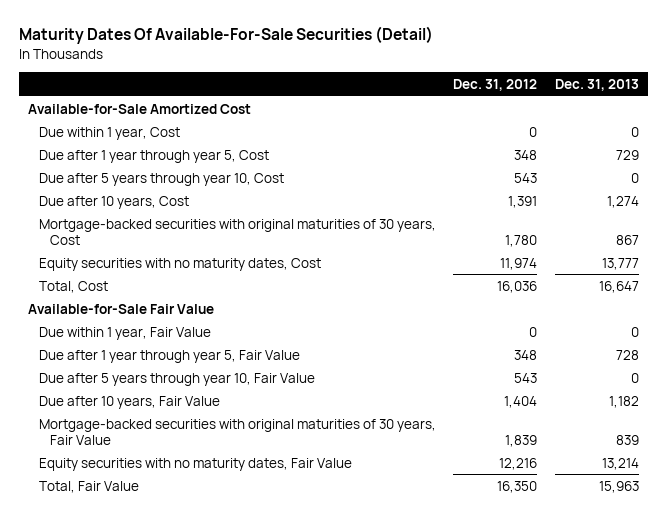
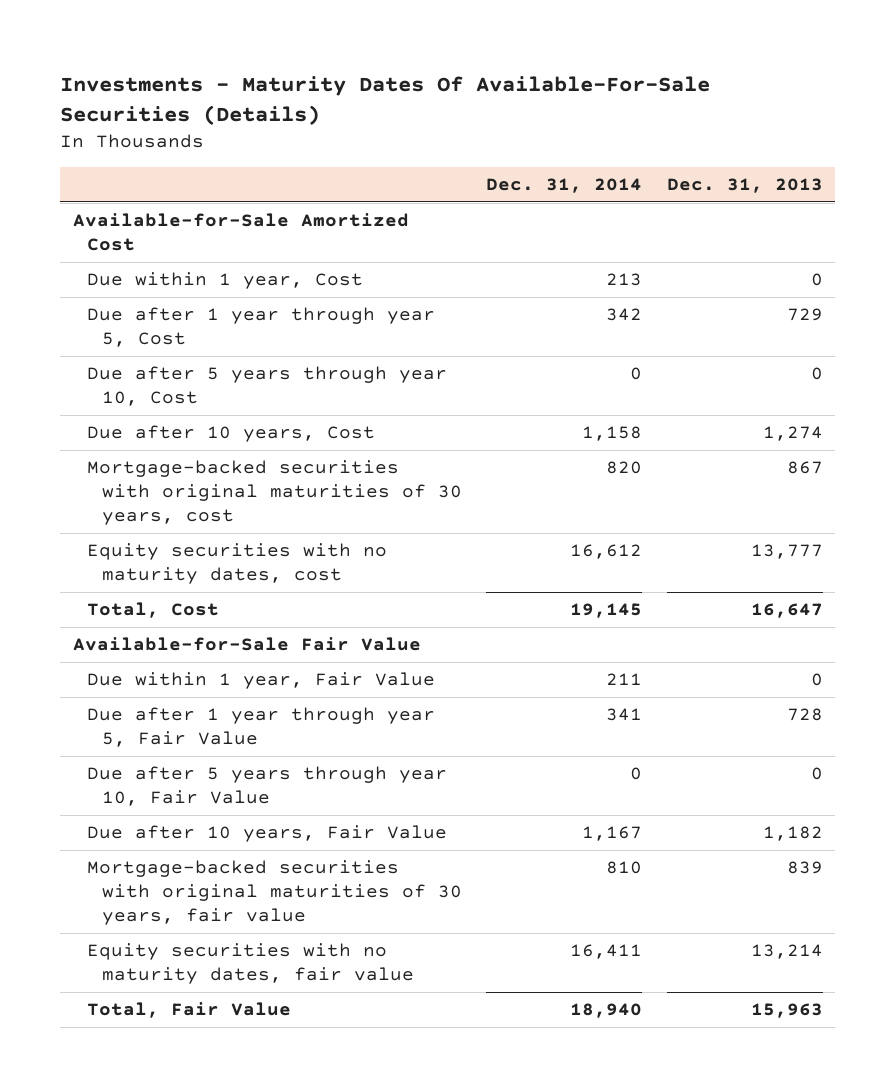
[19,26,434,45] Maturity Dates Of Available-For-Sale Securities (Detail) -> [60,75,711,125] Investments - Maturity Dates Of Available-For-Sale Securities (Details)
[453,78,538,91] Dec. 31, 2012 -> none
none -> [486,177,643,193] Dec. 31, 2014
[38,218,436,245] Mortgage-backed securities with original maturities of 30 years, Cost -> [87,460,462,526] Mortgage-backed securities with original maturities of 30 years, cost
[38,257,321,271] Equity securities with no maturity dates, Cost -> [87,543,388,585] Equity securities with no maturity dates, cost
[38,418,436,445] Mortgage-backed securities with original maturities of 30 years, Fair Value -> [87,860,462,926] Mortgage-backed securities with original maturities of 30 years, fair value
[38,457,352,471] Equity securities with no maturity dates, Fair Value -> [87,943,414,985] Equity securities with no maturity dates, fair value

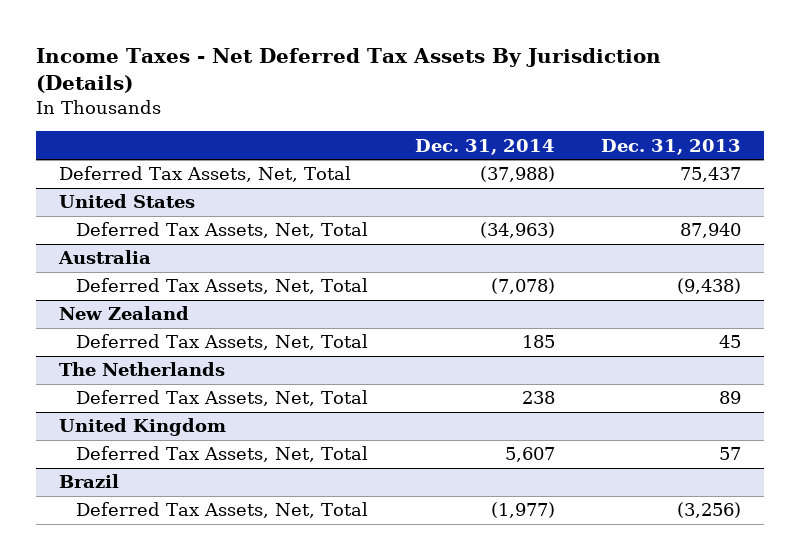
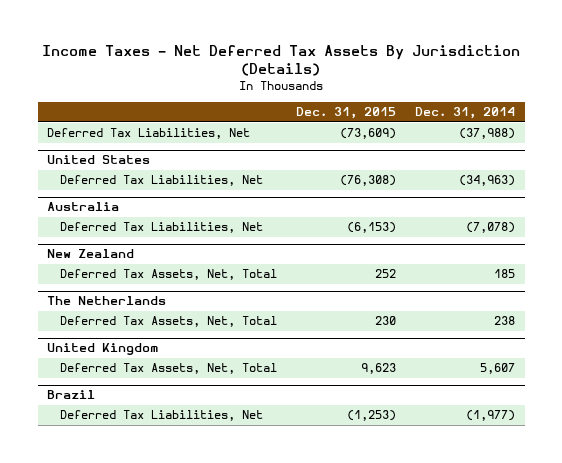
[600,138,741,155] Dec. 31, 2013 -> none
none -> [295,107,396,120] Dec. 31, 2015
[59,166,352,183] Deferred Tax Assets, Net, Total -> [47,128,251,140] Deferred Tax Liabilities, Net
[76,222,369,239] Deferred Tax Assets, Net, Total -> [59,175,263,187] Deferred Tax Liabilities, Net
[76,278,369,295] Deferred Tax Assets, Net, Total -> [59,222,263,234] Deferred Tax Liabilities, Net
[76,502,369,519] Deferred Tax Assets, Net, Total -> [59,410,263,422] Deferred Tax Liabilities, Net

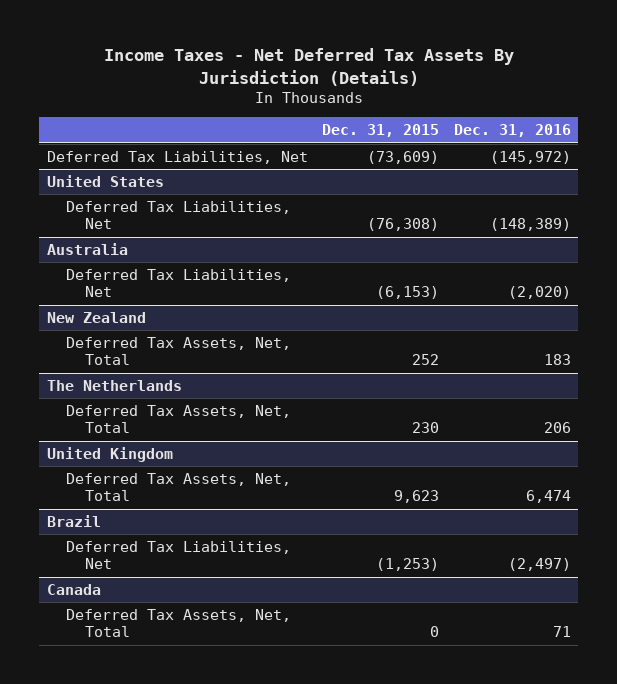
[415,107,516,120] Dec. 31, 2014 -> none
none -> [453,124,571,138] Dec. 31, 2016
none -> [46,583,101,595] Canada
none -> [65,608,291,638] Deferred Tax Assets, Net, Total

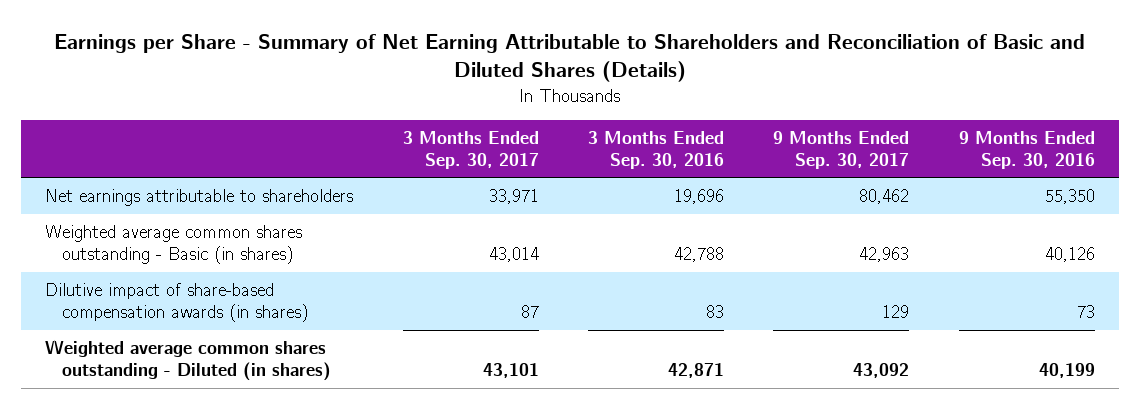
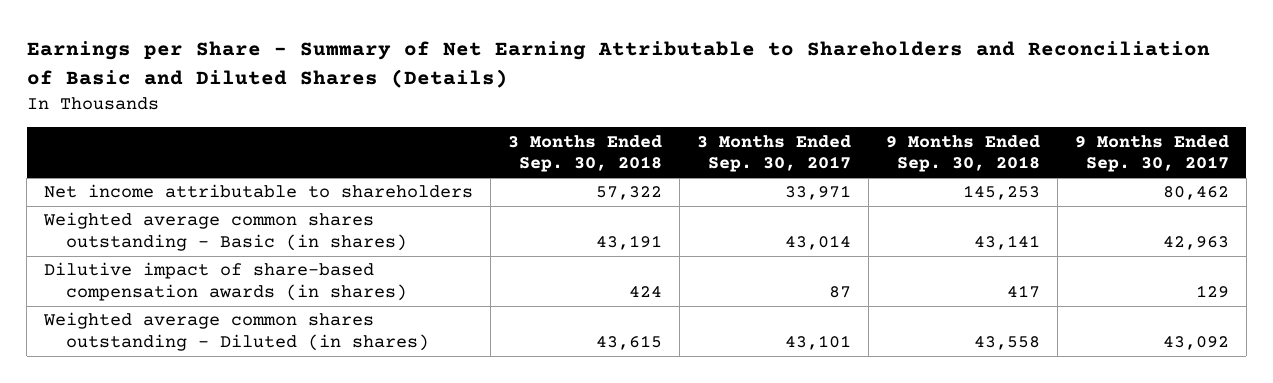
[588,131,725,169] 3 Months Ended Sep. 30, 2016 -> none
[958,131,1095,169] 9 Months Ended Sep. 30, 2016 -> none
none -> [508,134,663,173] 3 Months Ended Sep. 30, 2018
none -> [886,134,1041,173] 9 Months Ended Sep. 30, 2018
[45,189,354,207] Net earnings attributable to shareholders -> [44,184,474,199] Net income attributable to shareholders

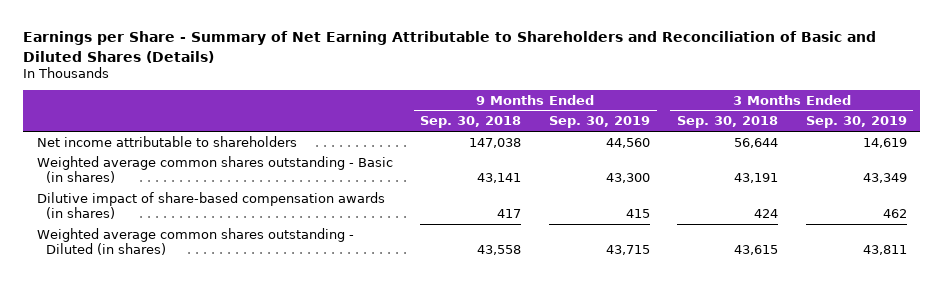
[697,134,852,173] 3 Months Ended Sep. 30, 2017 -> none
[1075,134,1230,173] 9 Months Ended Sep. 30, 2017 -> none
none -> [548,116,650,129] Sep. 30, 2019
none -> [805,116,907,129] Sep. 30, 2019
[596,186,663,201] 57,322 -> [734,137,779,148] 56,644
[963,185,1041,201] 145,253 -> [469,137,522,148] 147,038

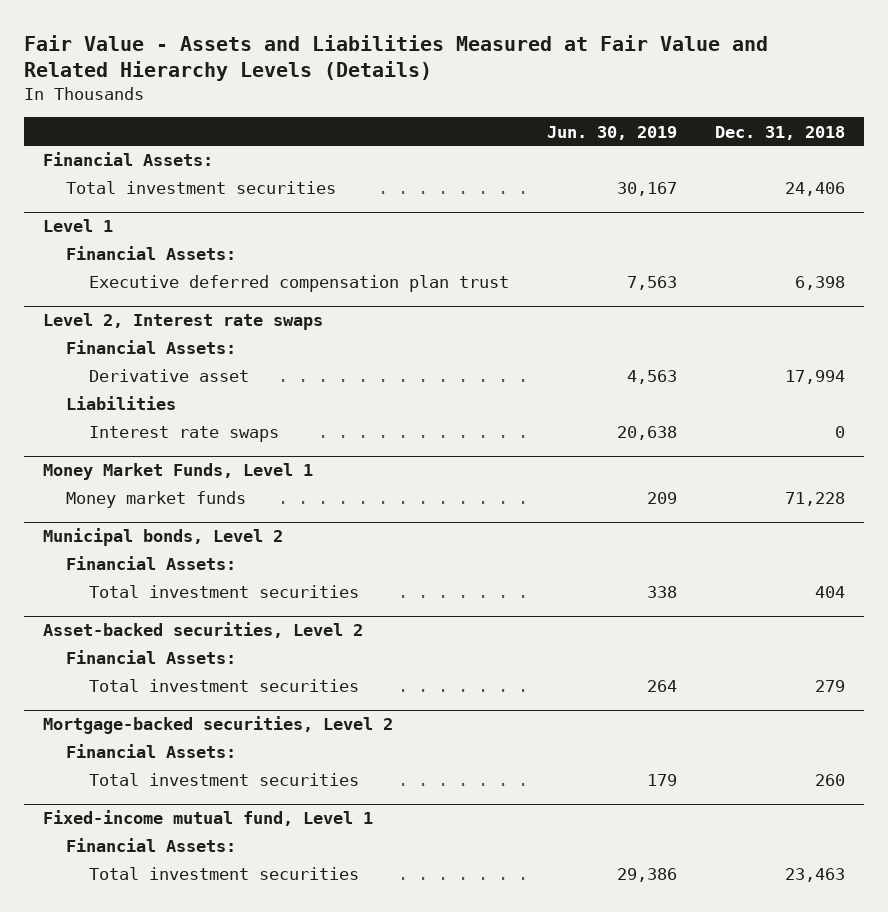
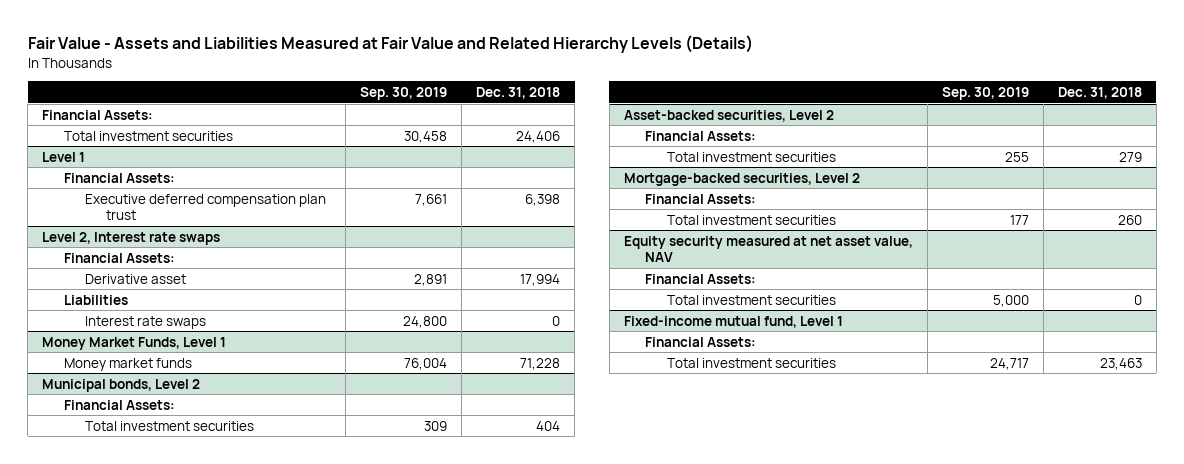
[546,125,677,140] Jun. 30, 2019 -> none
none -> [360,86,448,100] Sep. 30, 2019
none -> [623,235,913,263] Equity security measured at net asset value, NAV
none -> [645,273,757,284] Financial Assets:
none -> [666,294,836,305] Total investment securities

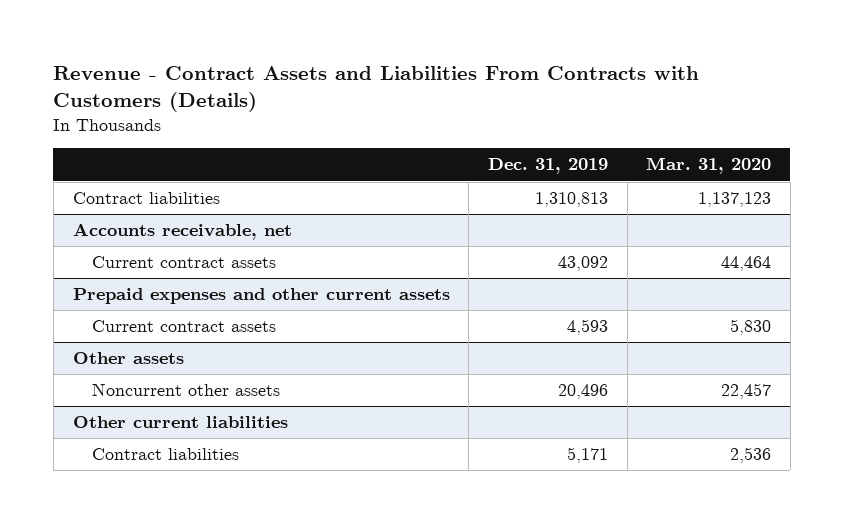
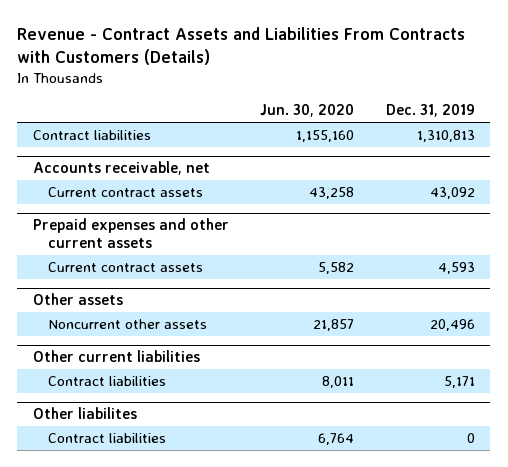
[646,157,772,175] Mar. 31, 2020 -> none
none -> [260,104,355,118] Jun. 30, 2020
none -> [33,407,138,420] Other liabilites
none -> [47,433,166,444] Contract liabilities

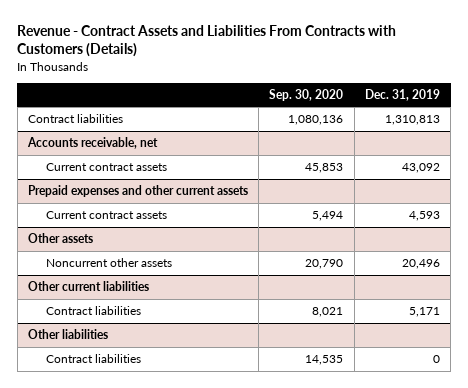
[260,104,355,118] Jun. 30, 2020 -> none
none -> [269,88,344,101] Sep. 30, 2020
[33,407,138,420] Other liabilites -> [27,329,108,340] Other liabilities

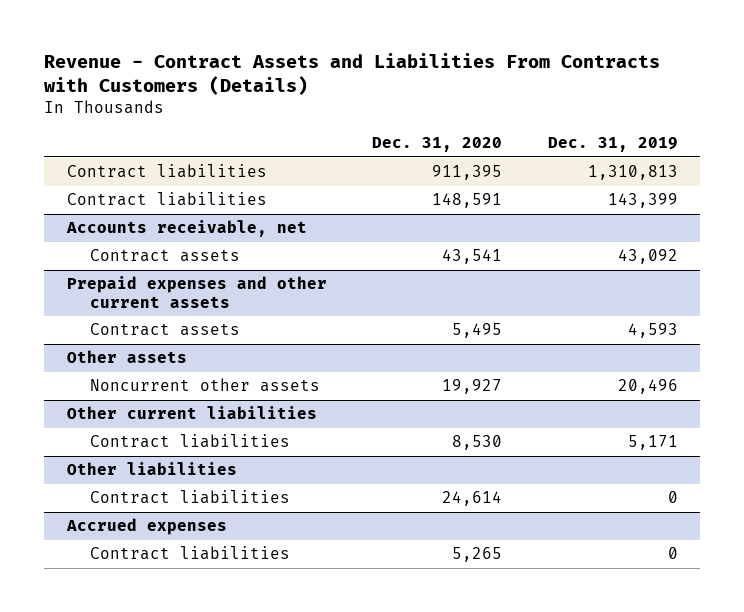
[269,88,344,101] Sep. 30, 2020 -> none
none -> [372,137,503,153] Dec. 31, 2020
none -> [66,192,267,207] Contract liabilities
[46,163,168,172] Current contract assets -> [90,249,241,263] Contract assets
[46,211,168,220] Current contract assets -> [90,323,241,337] Contract assets
none -> [65,518,227,536] Accrued expenses
none -> [90,546,291,561] Contract liabilities

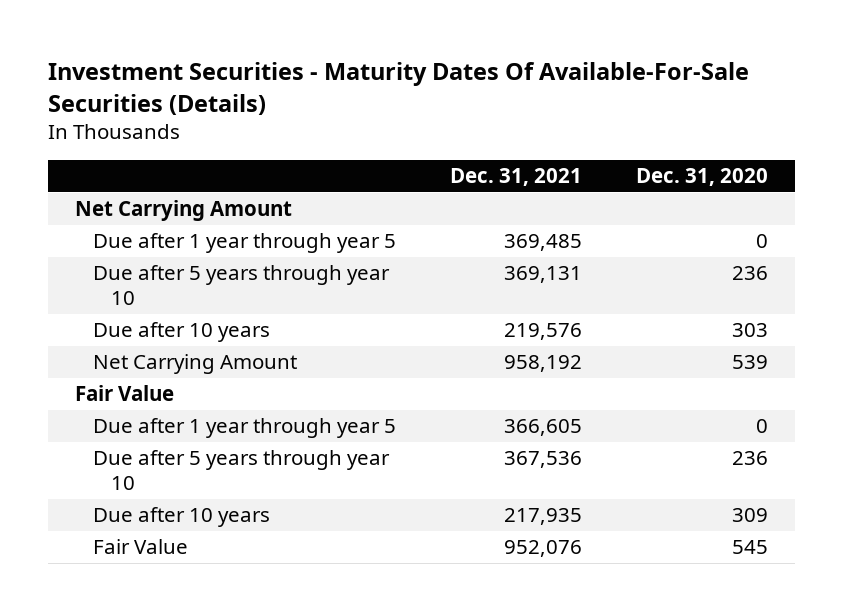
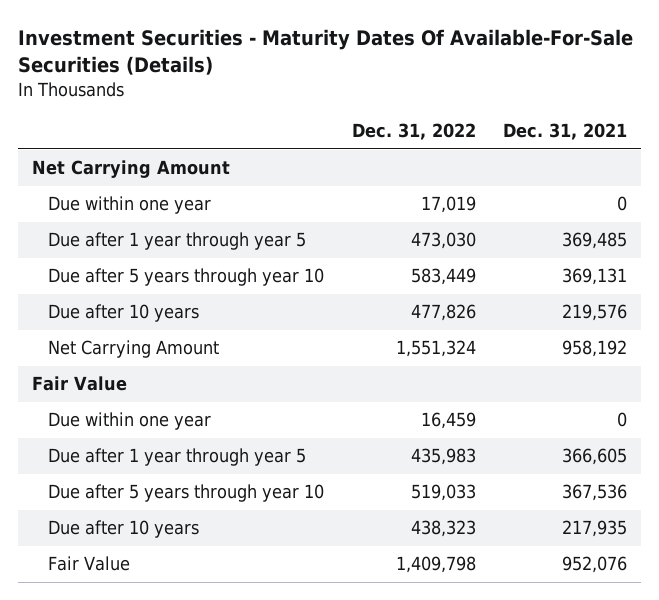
[635,168,768,187] Dec. 31, 2020 -> none
none -> [351,123,476,141] Dec. 31, 2022
none -> [48,196,212,215] Due within one year
none -> [48,412,212,431] Due within one year

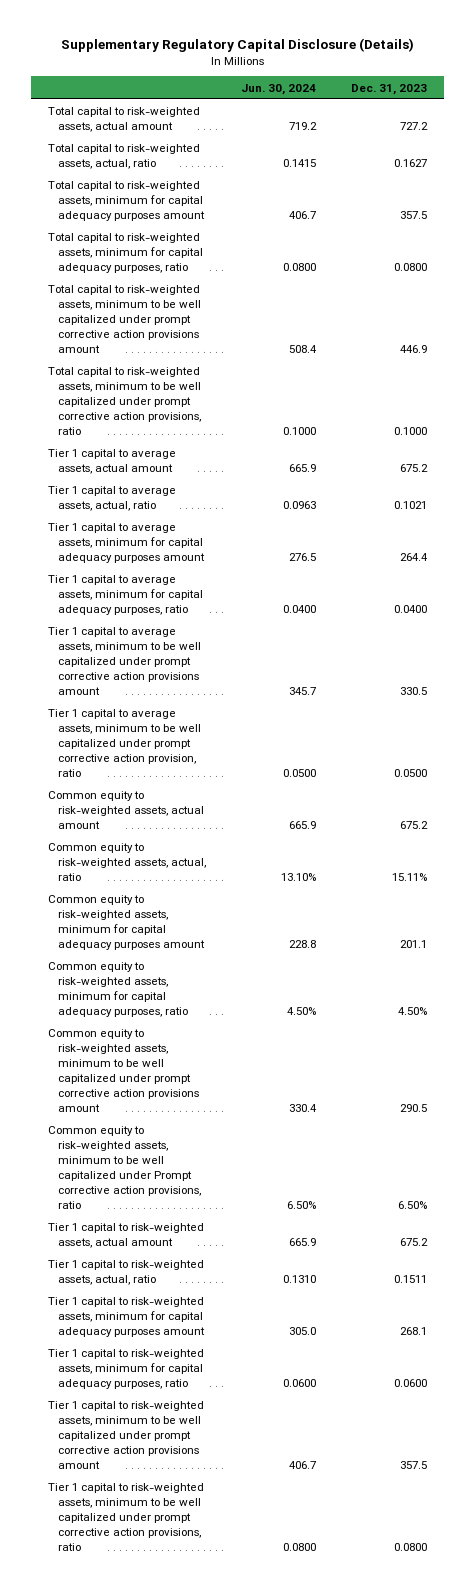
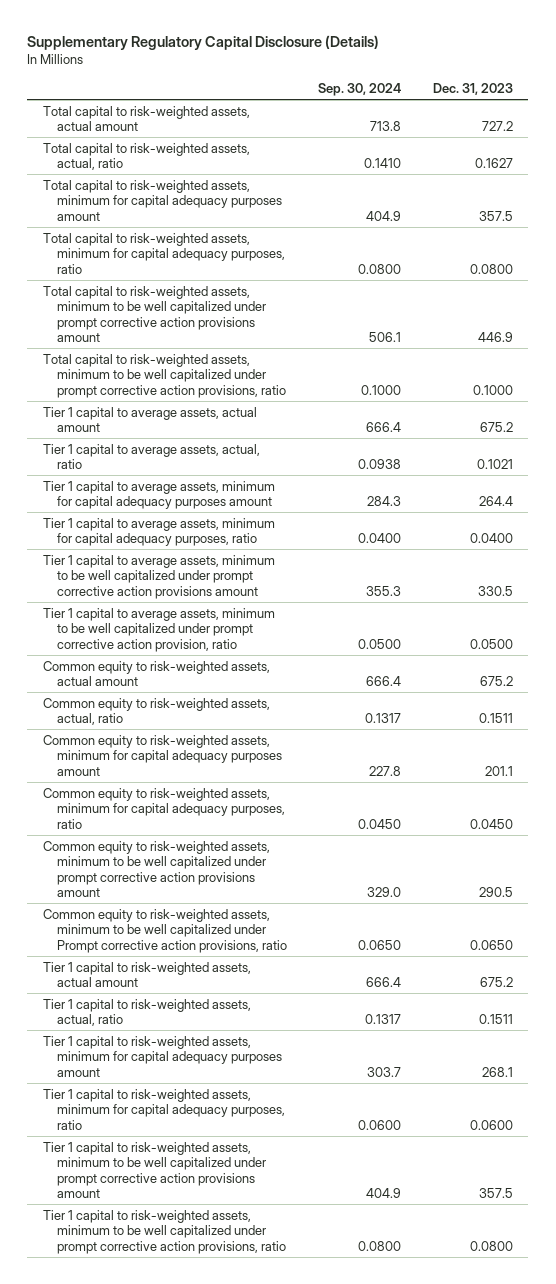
[240,83,316,95] Jun. 30, 2024 -> none
none -> [318,82,402,96] Sep. 30, 2024
[391,873,427,882] 15.11% -> [478,713,513,724] 0.1511
[397,1007,427,1016] 4.50% -> [469,818,513,829] 0.0450
[397,1201,427,1210] 6.50% -> [469,939,513,950] 0.0650

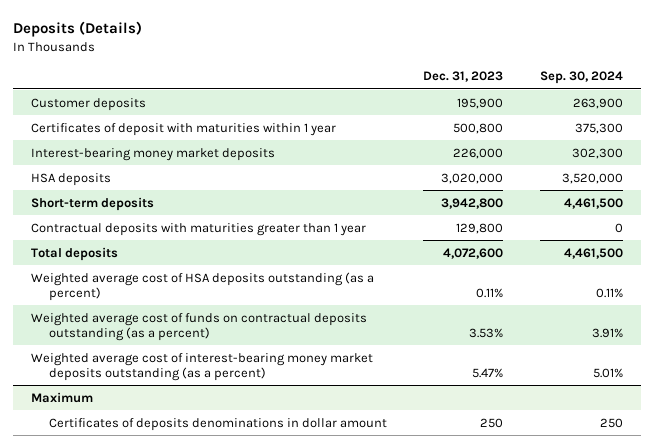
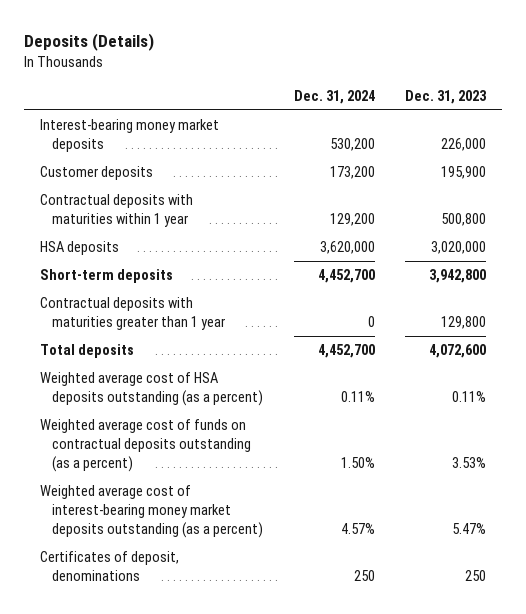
[539,71,623,85] Sep. 30, 2024 -> none
none -> [293,89,375,104] Dec. 31, 2024
[31,122,337,136] Certificates of deposit with maturities within 1 year -> none
[31,97,147,111] Customer deposits -> [39,166,153,181] Customer deposits
none -> [39,194,193,228] Contractual deposits with maturities within 1 year
[31,391,94,403] Maximum -> none
[48,417,387,431] Certificates of deposits denominations in dollar amount -> [39,551,179,582] Certificates of deposit, denominations

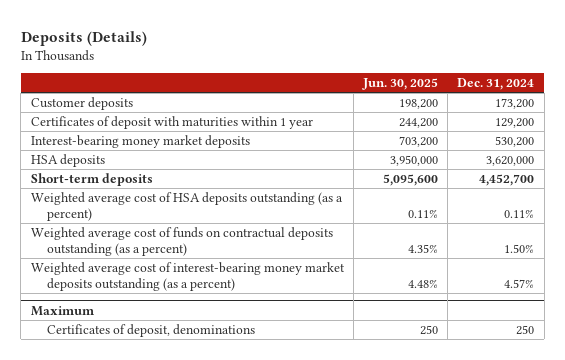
[405,89,488,104] Dec. 31, 2023 -> none
none -> [362,78,439,91] Jun. 30, 2025
[39,194,193,228] Contractual deposits with maturities within 1 year -> [30,115,313,129] Certificates of deposit with maturities within 1 year
[39,119,219,153] Interest-bearing money market deposits -> [30,134,250,148] Interest-bearing money market deposits
[39,297,225,331] Contractual deposits with maturities greater than 1 year -> none
[39,344,134,359] Total deposits -> none
none -> [30,305,95,316] Maximum

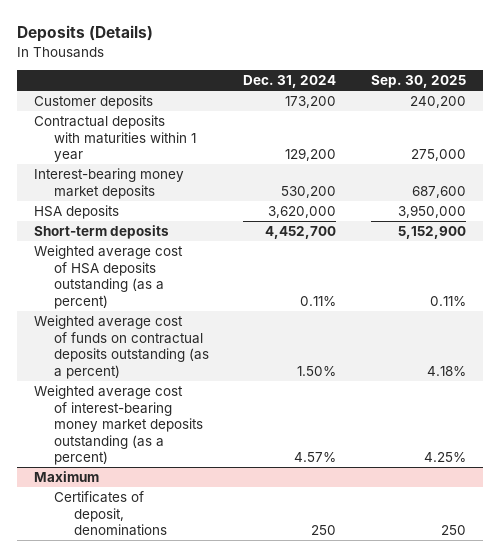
[362,78,439,91] Jun. 30, 2025 -> none
none -> [370,75,466,89] Sep. 30, 2025
[30,115,313,129] Certificates of deposit with maturities within 1 year -> [34,115,197,163] Contractual deposits with maturities within 1 year

